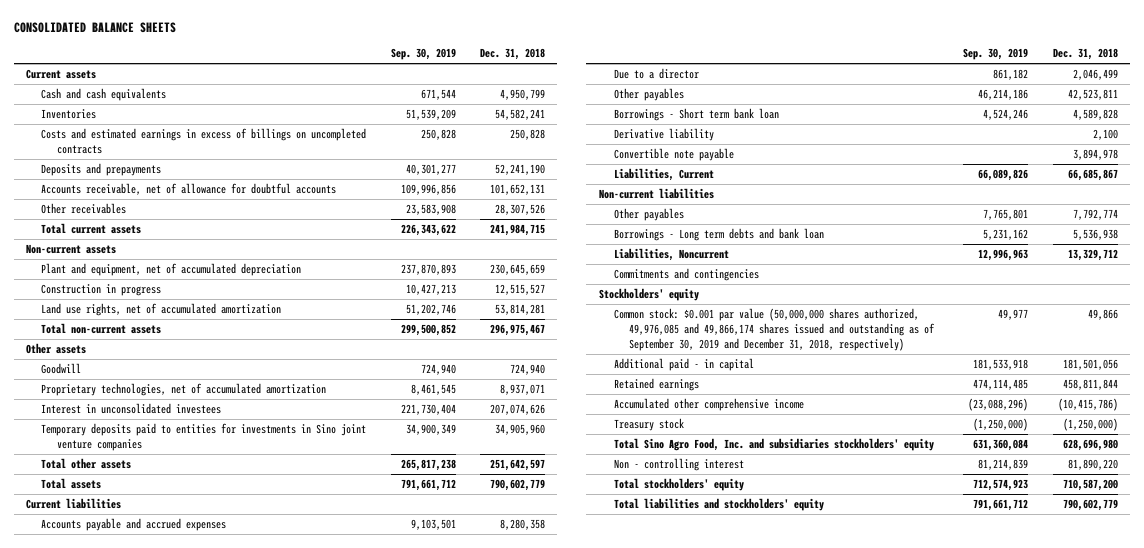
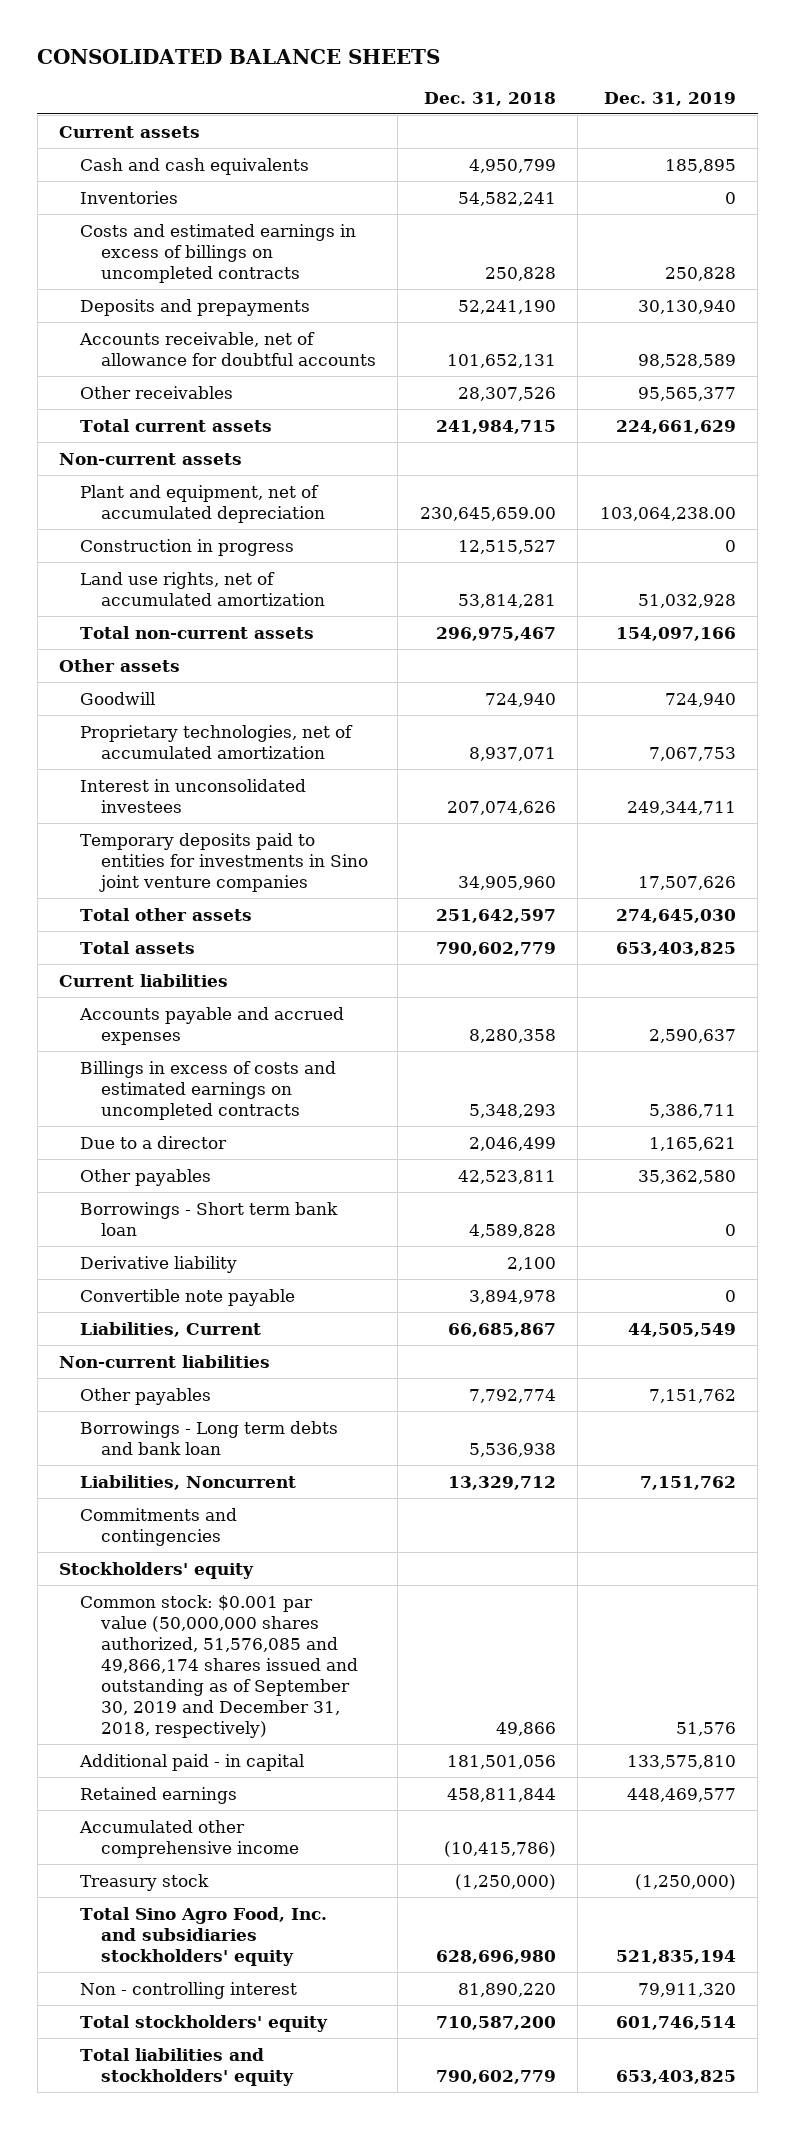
[390,48,456,61] Sep. 30, 2019 -> none
none -> [603,91,736,106] Dec. 31, 2019
[489,263,545,275] 230,645,659 -> [419,506,556,521] 230,645,659.00
none -> [80,1060,337,1120] Billings in excess of costs and estimated earnings on uncompleted contracts
[614,307,936,351] Common stock: $0.001 par value (50,000,000 shares authorized, 49,976,085 and 49,866,174 shares issued and outstanding as of September 30, 2019 and December 31, 2018, respectively) -> [80,1594,358,1738] Common stock: $0.001 par value (50,000,000 shares authorized, 51,576,085 and 49,866,174 shares issued and outstanding as of September 30, 2019 and December 31, 2018, respectively)

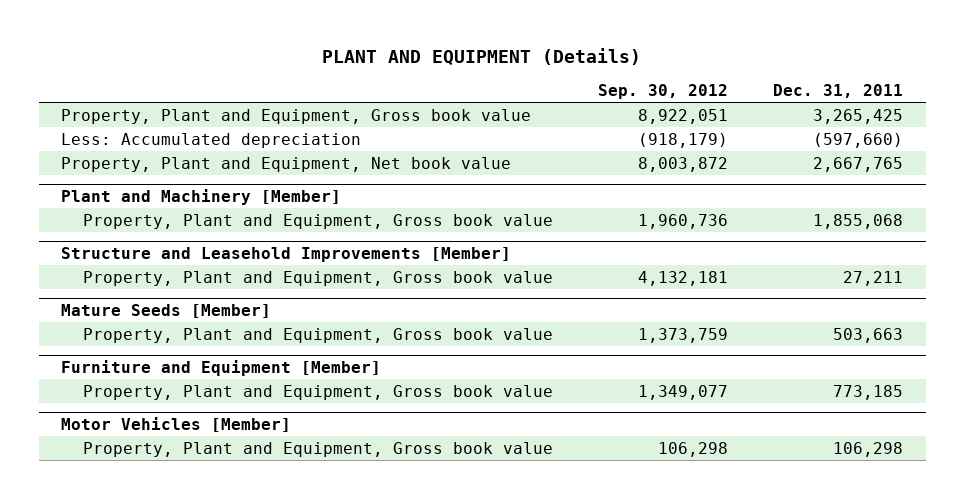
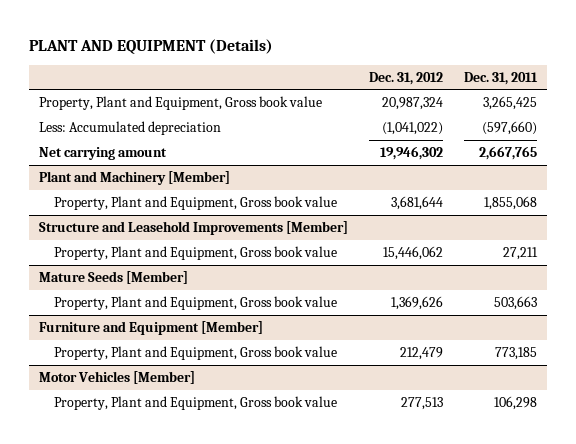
[597,83,728,99] Sep. 30, 2012 -> none
none -> [369,71,444,85] Dec. 31, 2012
[61,156,512,172] Property, Plant and Equipment, Net book value -> [39,147,168,161] Net carrying amount

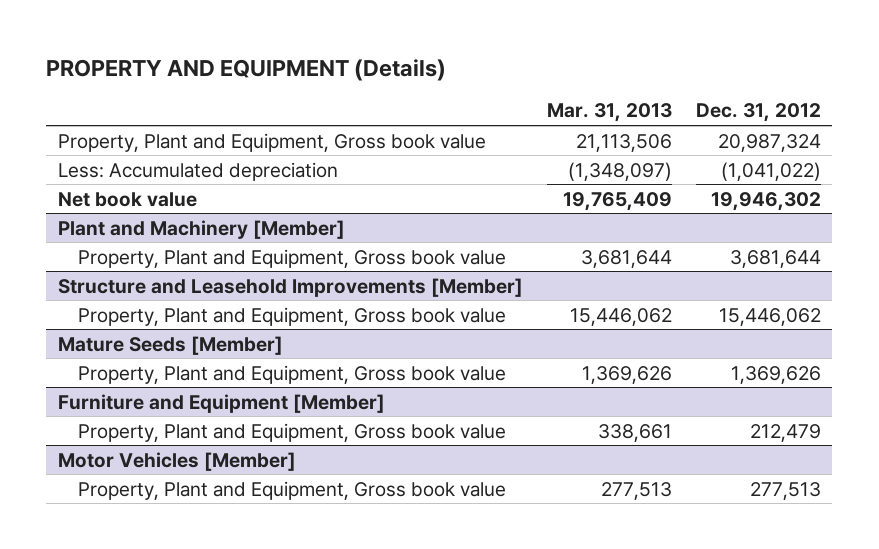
[28,38,273,54] PLANT AND EQUIPMENT (Details) -> [46,59,447,82] PROPERTY AND EQUIPMENT (Details)
[463,71,538,85] Dec. 31, 2011 -> none
none -> [546,103,672,123] Mar. 31, 2013
[39,147,168,161] Net carrying amount -> [58,191,198,207] Net book value

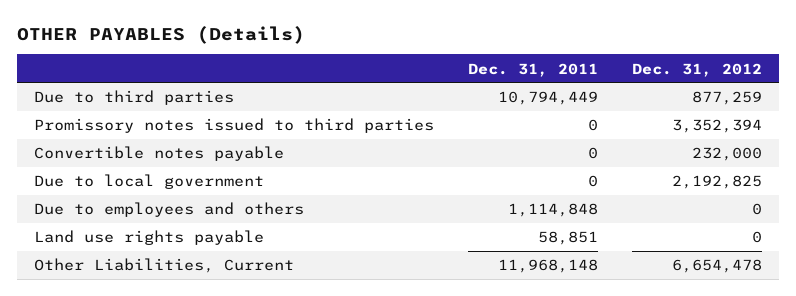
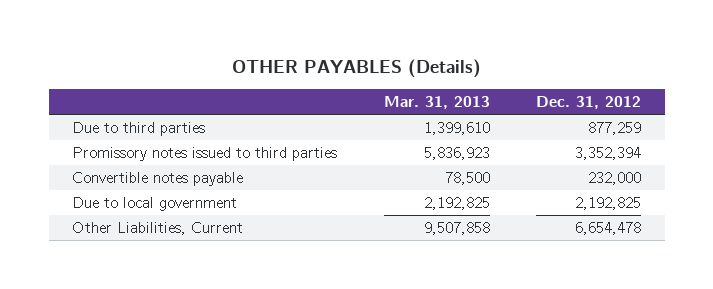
[468,62,599,77] Dec. 31, 2011 -> none
none -> [383,95,490,109] Mar. 31, 2013
[34,202,305,218] Due to employees and others -> none
[34,230,265,246] Land use rights payable -> none

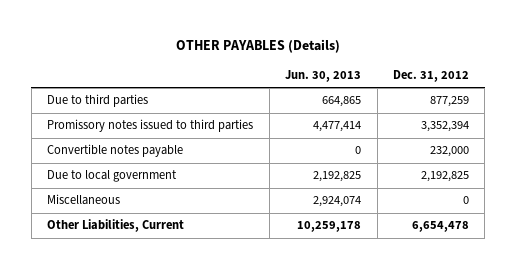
[383,95,490,109] Mar. 31, 2013 -> none
none -> [285,69,362,82] Jun. 30, 2013
none -> [47,194,121,206] Miscellaneous

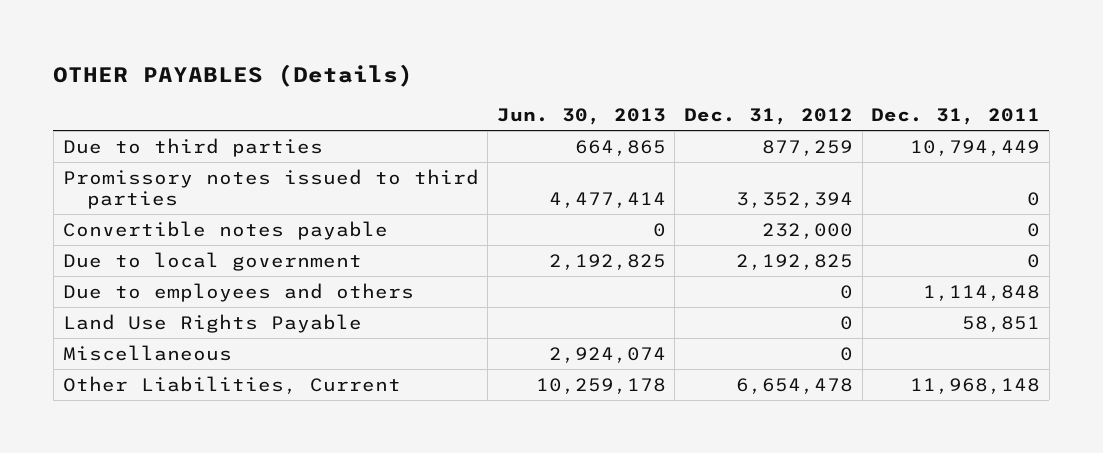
none -> [871,108,1041,126] Dec. 31, 2011
none -> [62,282,414,302] Due to employees and others
none -> [62,313,362,333] Land Use Rights Payable

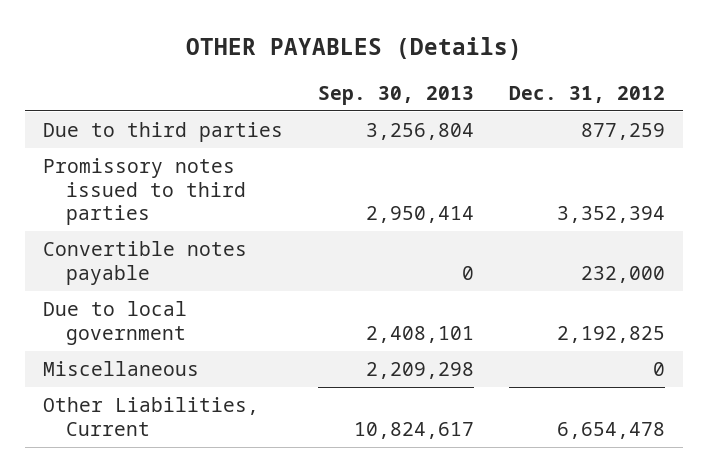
[496,108,666,126] Jun. 30, 2013 -> none
[871,108,1041,126] Dec. 31, 2011 -> none
none -> [318,85,475,105] Sep. 30, 2013
[62,282,414,302] Due to employees and others -> none
[62,313,362,333] Land Use Rights Payable -> none

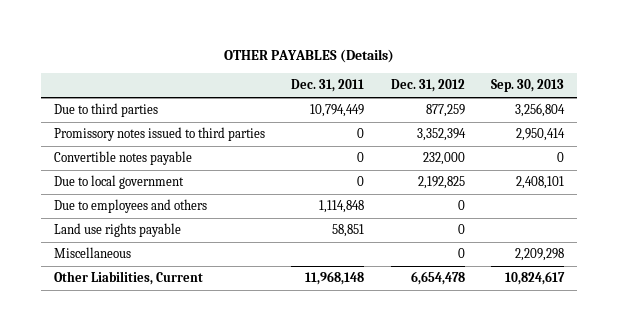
none -> [291,79,365,93] Dec. 31, 2011
none -> [54,199,208,214] Due to employees and others
none -> [54,223,182,238] Land use rights payable

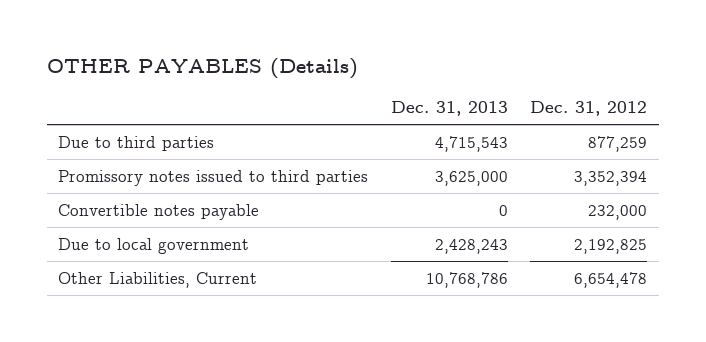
[291,79,365,93] Dec. 31, 2011 -> none
[490,79,564,93] Sep. 30, 2013 -> none
none -> [390,101,508,117] Dec. 31, 2013
[54,199,208,214] Due to employees and others -> none
[54,223,182,238] Land use rights payable -> none
[54,247,132,259] Miscellaneous -> none

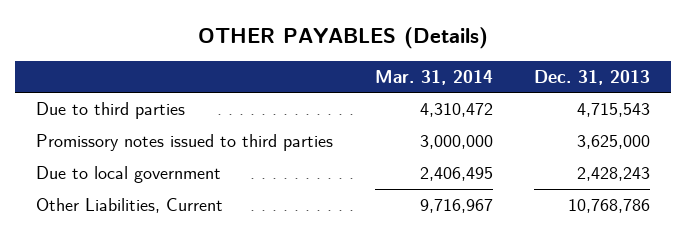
[530,101,648,117] Dec. 31, 2012 -> none
none -> [374,69,493,85] Mar. 31, 2014
[58,203,260,220] Convertible notes payable -> none

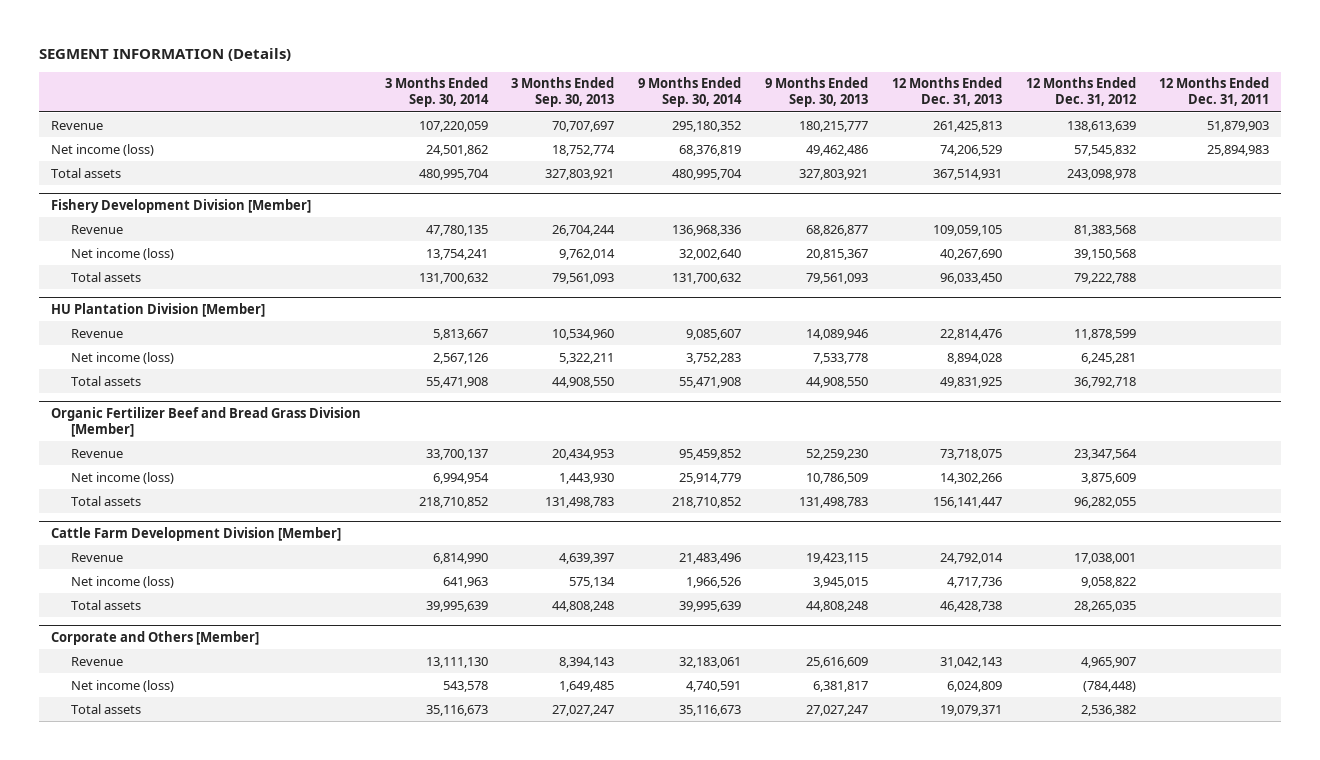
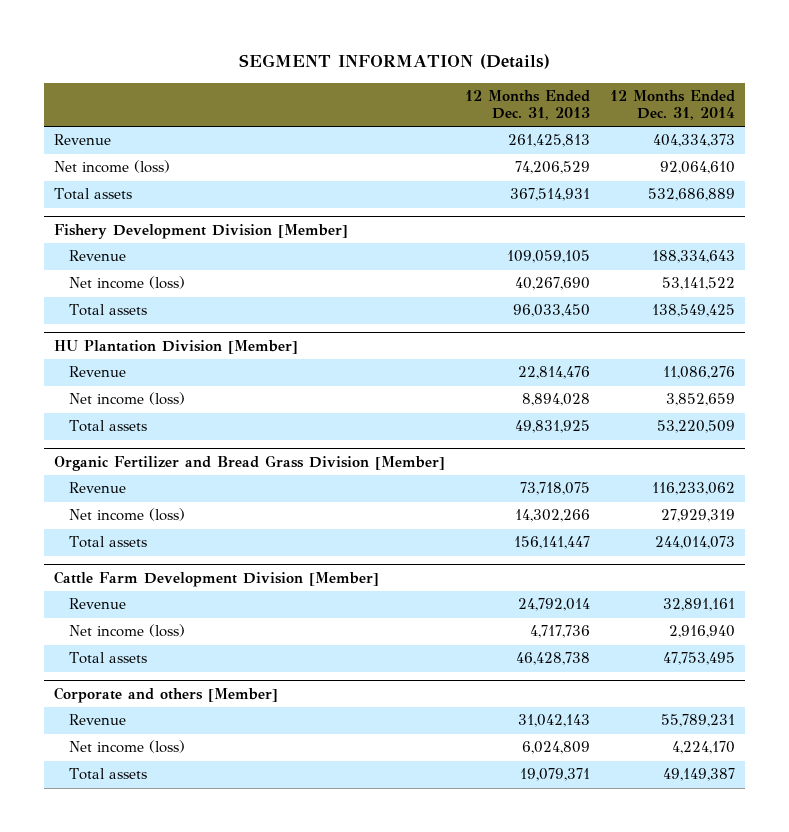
[384,77,489,108] 3 Months Ended Sep. 30, 2014 -> none
[511,77,615,108] 3 Months Ended Sep. 30, 2013 -> none
[638,77,743,108] 9 Months Ended Sep. 30, 2014 -> none
[765,77,869,108] 9 Months Ended Sep. 30, 2013 -> none
[1025,77,1136,107] 12 Months Ended Dec. 31, 2012 -> none
[1159,77,1270,107] 12 Months Ended Dec. 31, 2011 -> none
none -> [609,89,735,121] 12 Months Ended Dec. 31, 2014
[50,406,361,437] Organic Fertilizer Beef and Bread Grass Division [Member] -> [53,455,445,472] Organic Fertilizer and Bread Grass Division [Member]
[50,630,259,645] Corporate and Others [Member] -> [53,687,278,704] Corporate and others [Member]

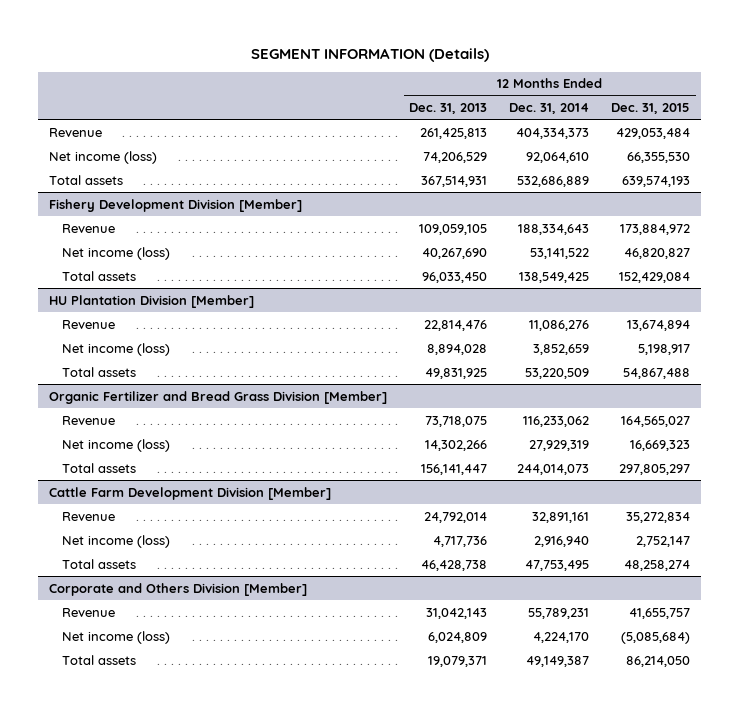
none -> [611,103,691,115] Dec. 31, 2015
[53,687,278,704] Corporate and others [Member] -> [49,582,308,596] Corporate and Others Division [Member]

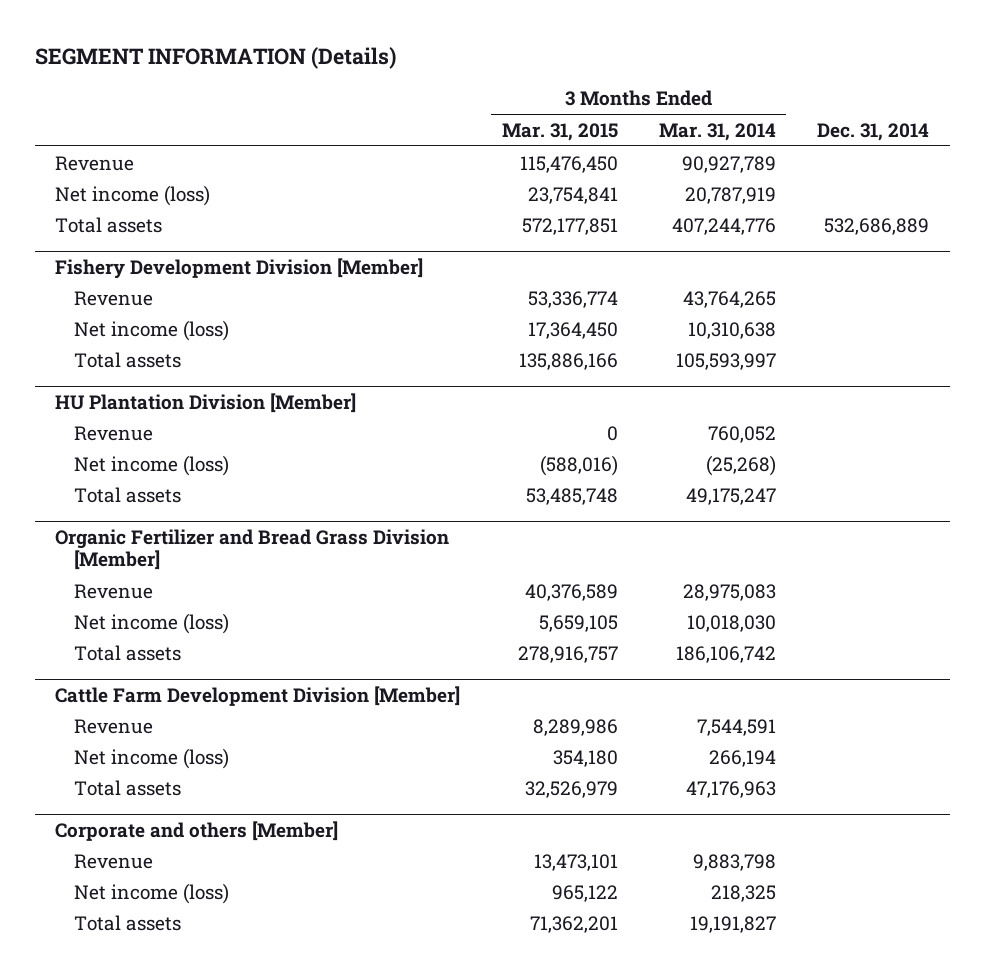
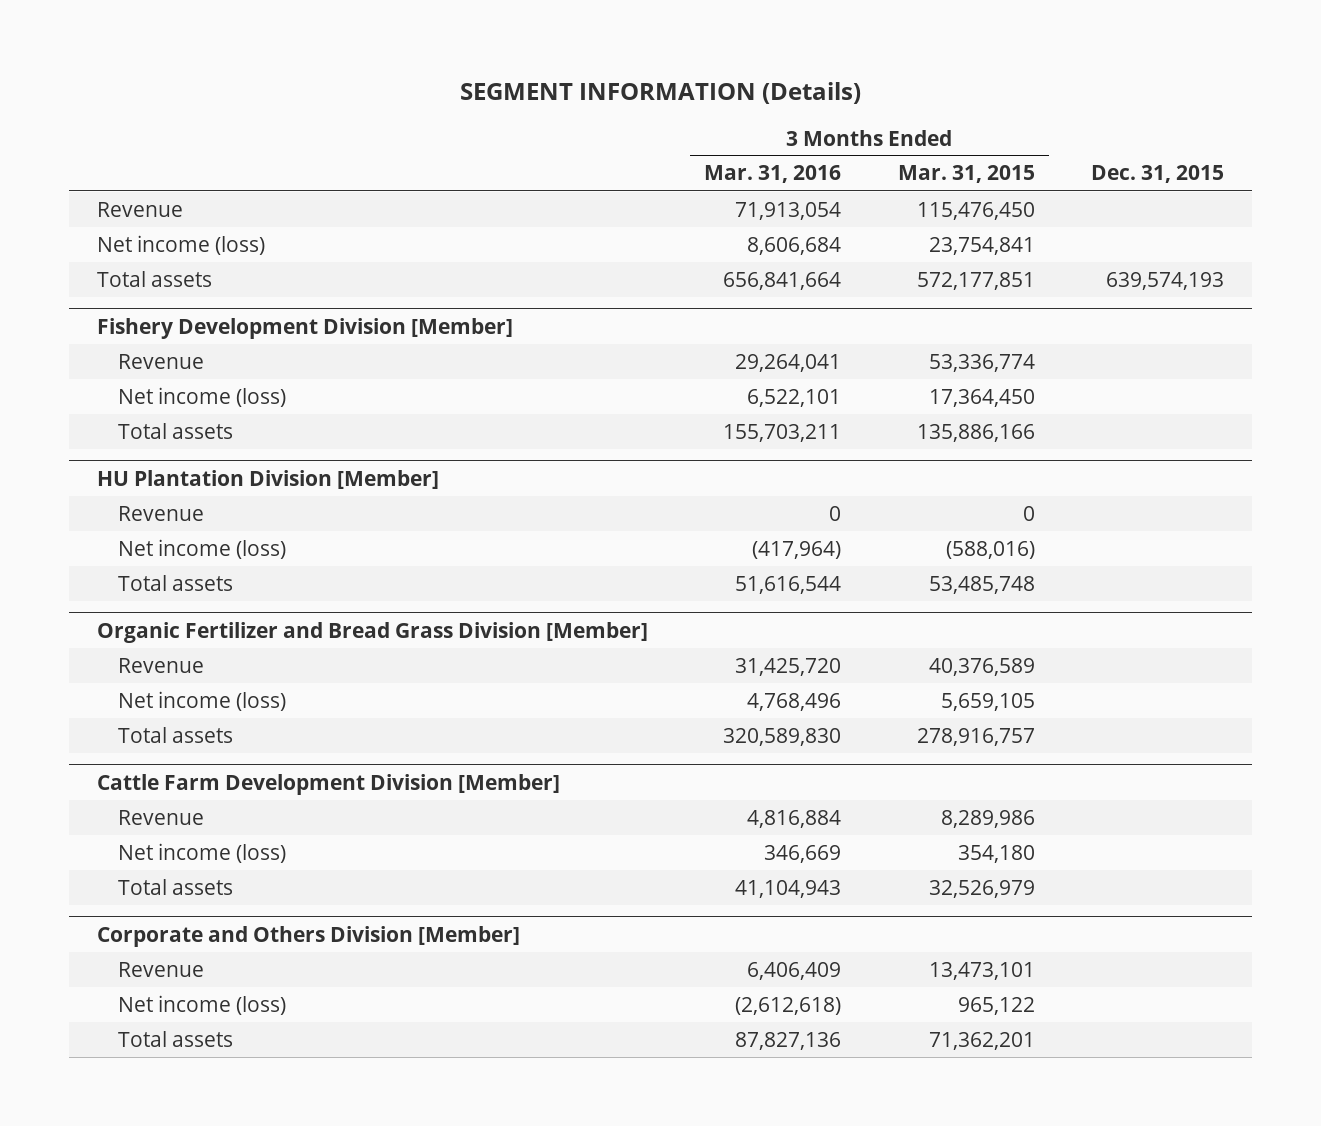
[658,122,776,141] Mar. 31, 2014 -> none
[817,122,930,141] Dec. 31, 2014 -> none
none -> [704,165,842,184] Mar. 31, 2016
none -> [1090,165,1224,184] Dec. 31, 2015
[55,820,339,841] Corporate and others [Member] -> [96,925,520,947] Corporate and Others Division [Member]

